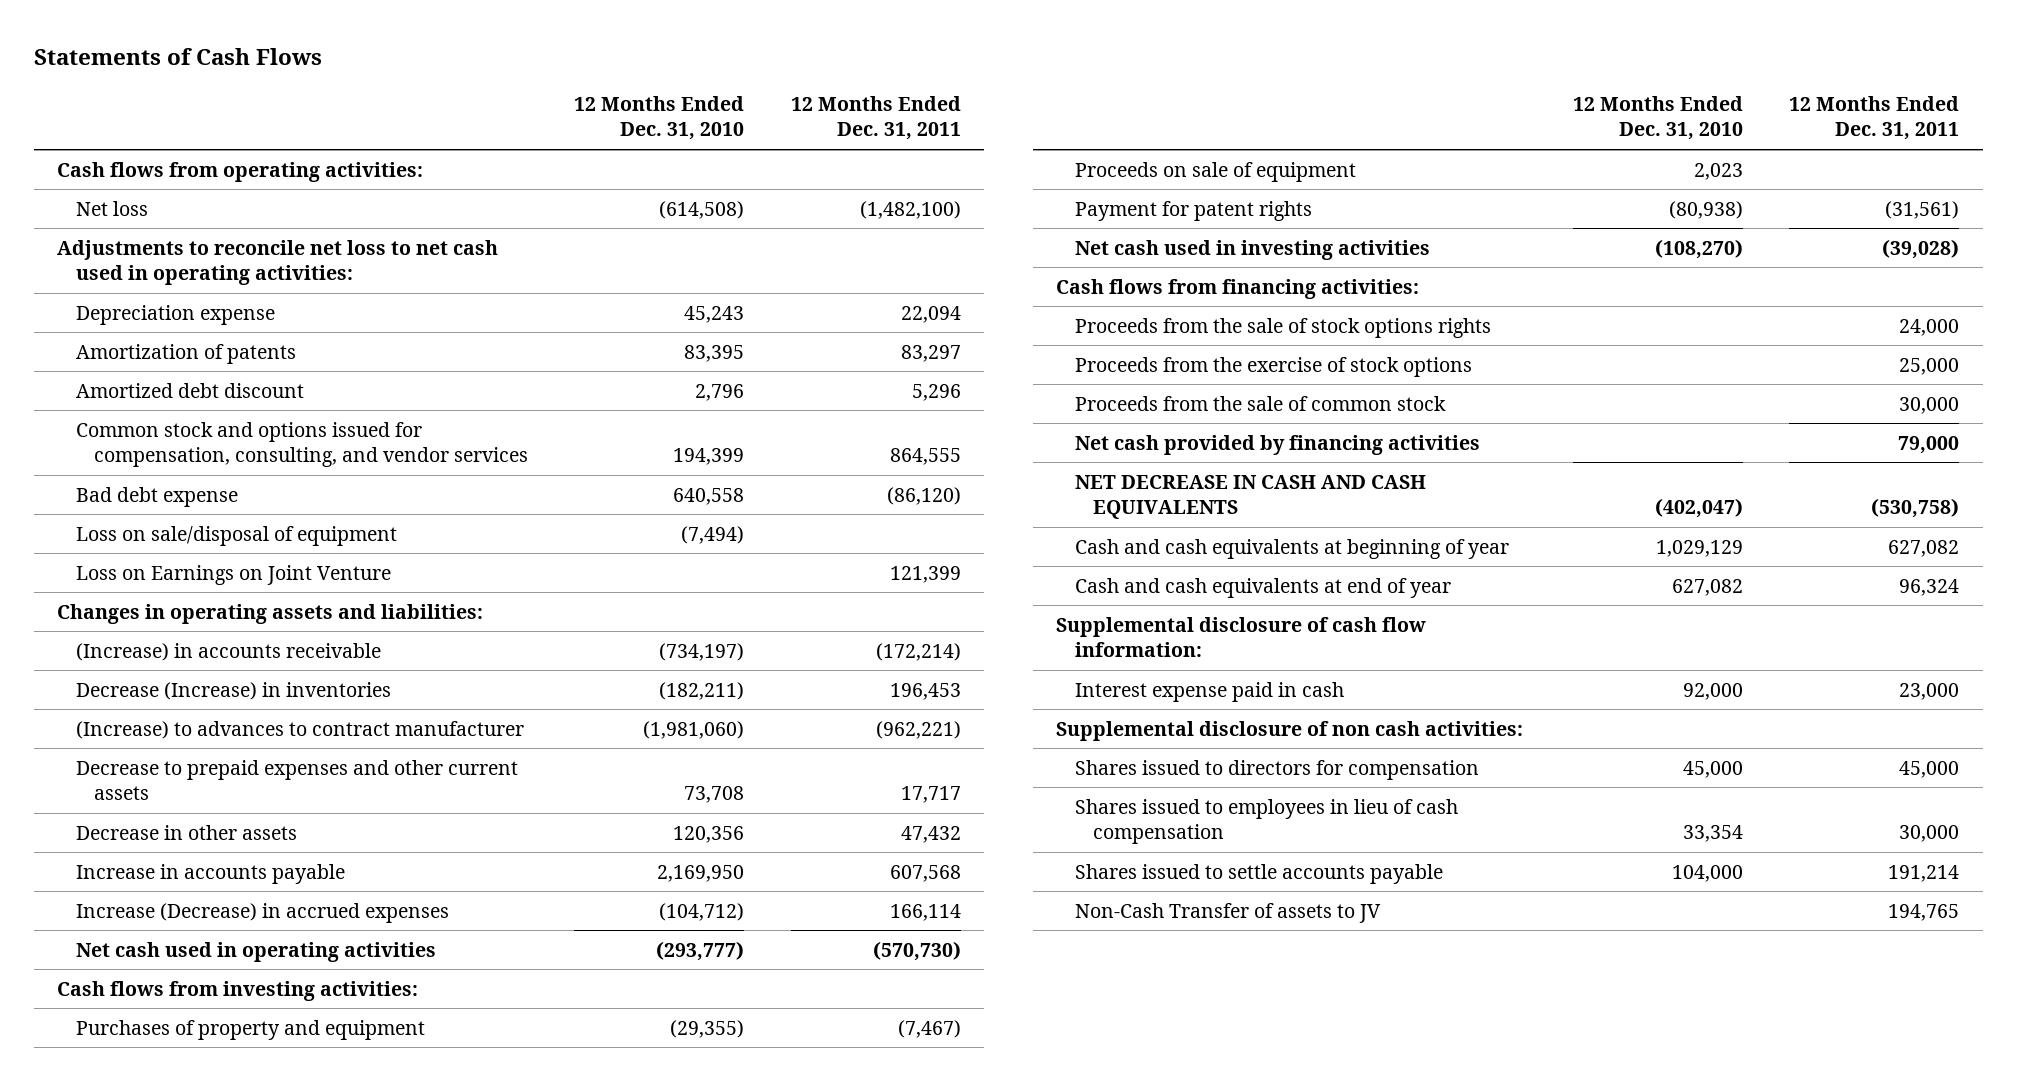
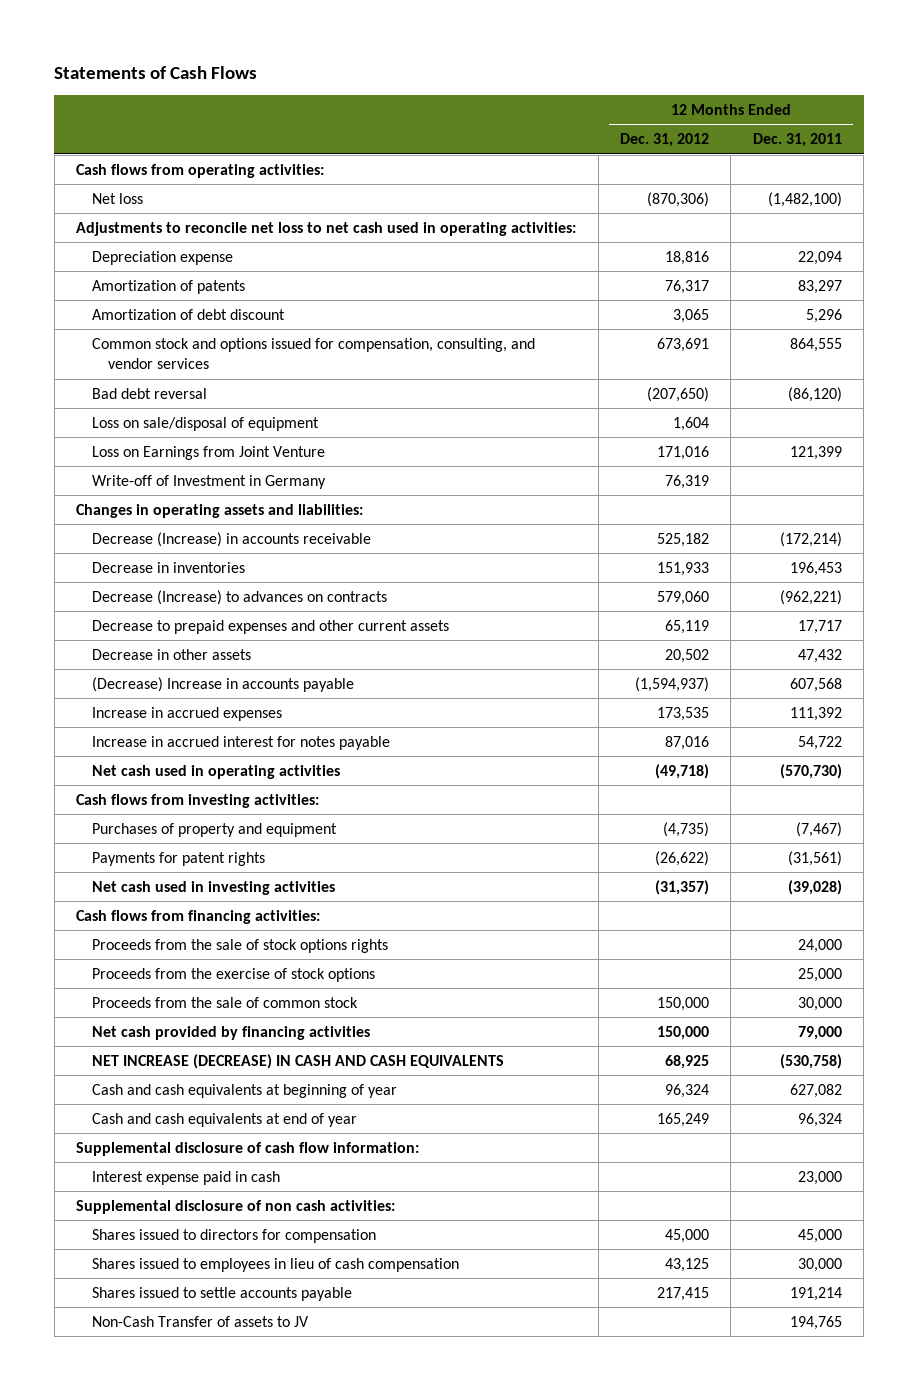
[574,96,745,141] 12 Months Ended Dec. 31, 2010 -> none
none -> [619,133,709,148] Dec. 31, 2012
[75,382,304,398] Amortized debt discount -> [91,308,285,320] Amortization of debt discount
[75,486,238,507] Bad debt expense -> [91,387,207,399] Bad debt reversal
[75,564,391,585] Loss on Earnings on Joint Venture -> [91,445,325,460] Loss on Earnings from Joint Venture
none -> [91,474,326,489] Write-off of Investment in Germany
[75,642,381,661] (Increase) in accounts receivable -> [91,531,371,547] Decrease (Increase) in accounts receivable
[75,681,391,700] Decrease (Increase) in inventories -> [91,561,245,573] Decrease in inventories
[75,720,524,739] (Increase) to advances to contract manufacturer -> [91,589,387,605] Decrease (Increase) to advances on contracts
[75,863,345,884] Increase in accounts payable -> [91,676,354,692] (Decrease) Increase in accounts payable
[75,902,449,923] Increase (Decrease) in accrued expenses -> [91,706,282,721] Increase in accrued expenses
[889,903,961,921] 166,114 -> [789,706,842,721] 111,392
none -> [91,735,390,750] Increase in accrued interest for notes payable
[1074,161,1356,182] Proceeds on sale of equipment -> none
[1074,200,1312,221] Payment for patent rights -> [91,851,265,866] Payments for patent rights
[1074,474,1426,519] NET DECREASE IN CASH AND CASH EQUIVALENTS -> [91,1053,504,1069] NET INCREASE (DECREASE) IN CASH AND CASH EQUIVALENTS

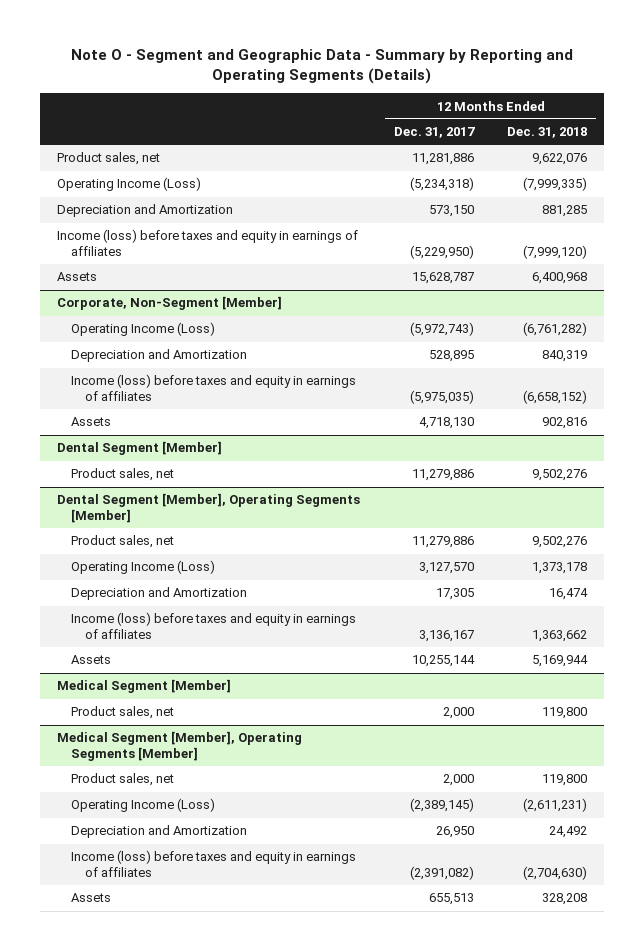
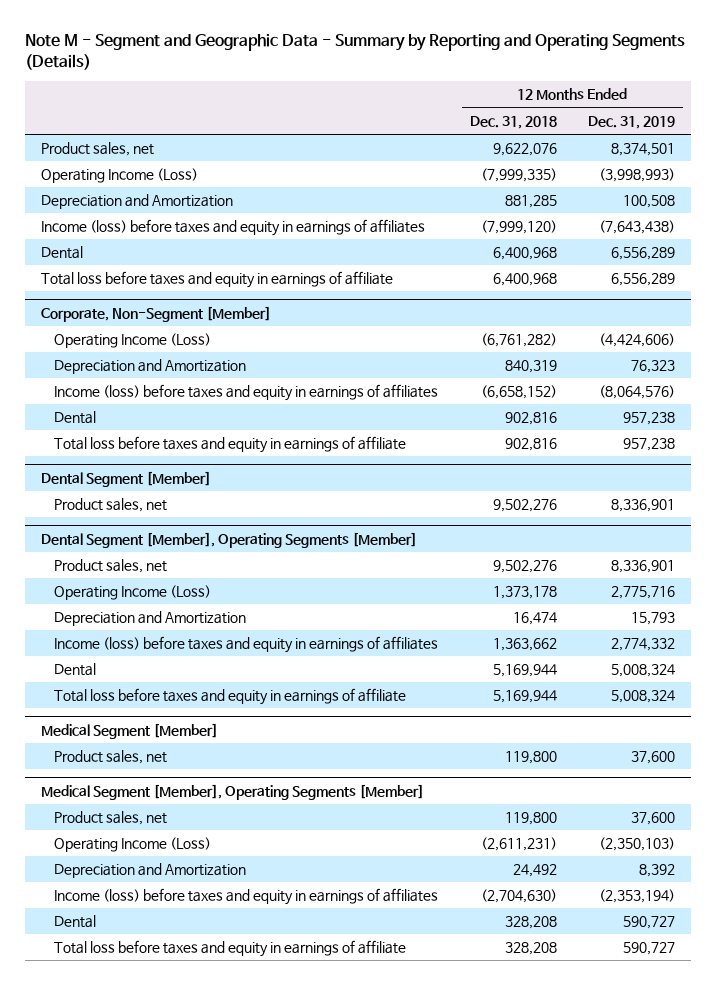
[71,49,574,85] Note O - Segment and Geographic Data - Summary by Reporting and Operating Segments (Details) -> [24,34,685,71] Note M - Segment and Geographic Data - Summary by Reporting and Operating Segments (Details)
[393,127,475,139] Dec. 31, 2017 -> none
none -> [588,115,676,129] Dec. 31, 2019
[56,272,97,282] Assets -> [40,246,83,260] Dental
none -> [40,271,393,289] Total loss before taxes and equity in earnings of affiliate
[70,417,111,427] Assets -> [53,411,96,425] Dental
none -> [53,436,406,454] Total loss before taxes and equity in earnings of affiliate
[70,655,111,665] Assets -> [53,663,96,677] Dental
none -> [53,688,406,706] Total loss before taxes and equity in earnings of affiliate
[70,893,111,903] Assets -> [53,915,96,929] Dental
none -> [53,940,406,958] Total loss before taxes and equity in earnings of affiliate

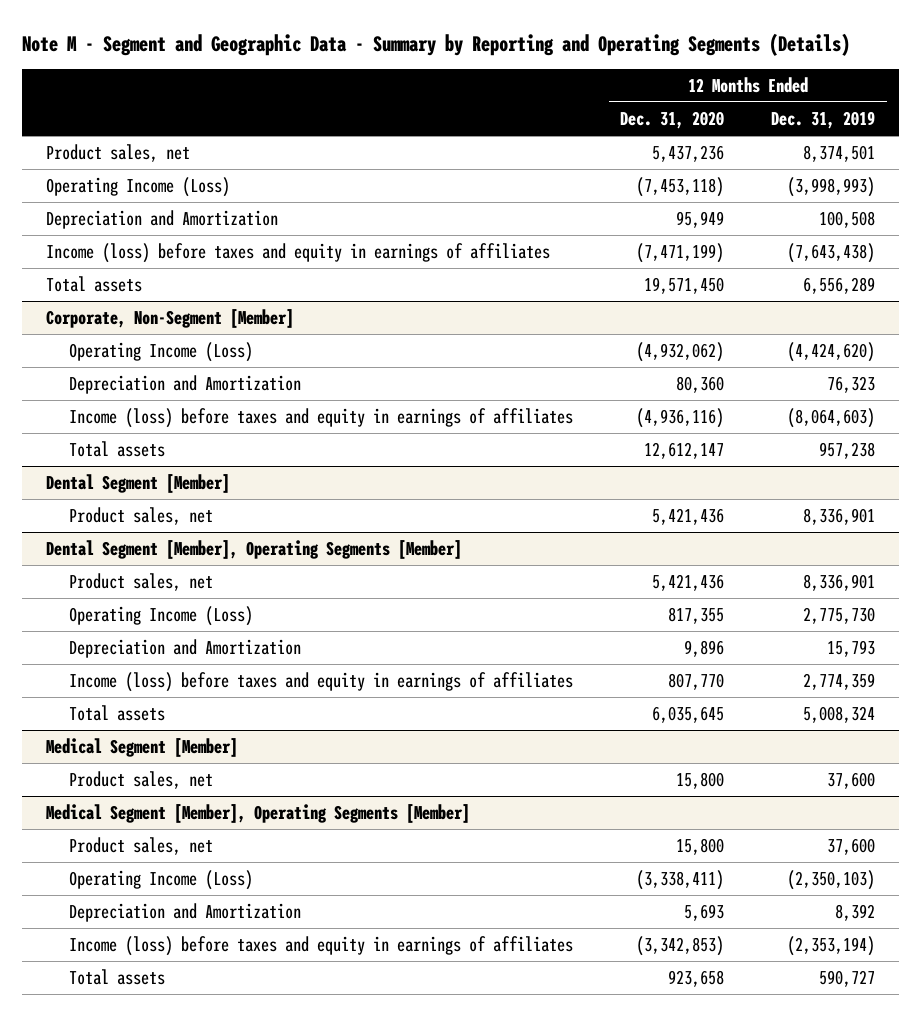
[469,115,557,129] Dec. 31, 2018 -> none
none -> [620,110,725,129] Dec. 31, 2020
[40,271,393,289] Total loss before taxes and equity in earnings of affiliate -> none
[40,246,83,260] Dental -> [45,275,142,292] Total assets
[599,333,676,348] (4,424,606) -> [787,341,876,362] (4,424,620)
[53,436,406,454] Total loss before taxes and equity in earnings of affiliate -> none
[599,385,676,400] (8,064,576) -> [787,407,876,428] (8,064,603)
[53,411,96,425] Dental -> [69,440,166,457] Total assets
[611,586,676,600] 2,775,716 -> [803,606,876,624] 2,775,730
[53,688,406,706] Total loss before taxes and equity in earnings of affiliate -> none
[611,638,676,652] 2,774,332 -> [803,672,876,690] 2,774,359
[53,663,96,677] Dental -> [69,704,166,721] Total assets
[53,940,406,958] Total loss before taxes and equity in earnings of affiliate -> none
[53,915,96,929] Dental -> [69,968,166,985] Total assets

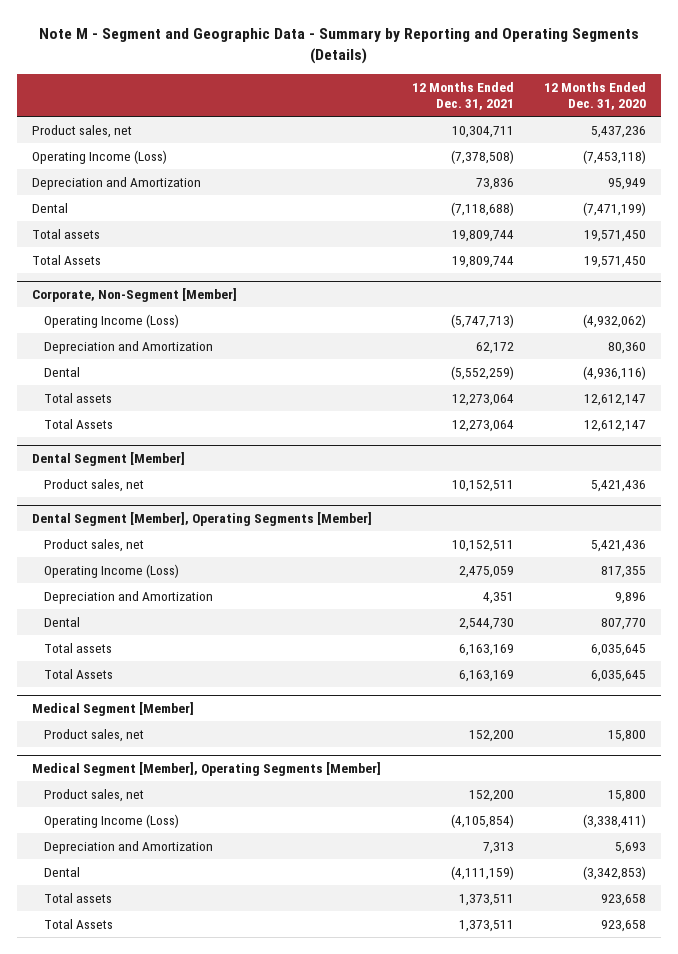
[771,110,876,129] Dec. 31, 2019 -> none
none -> [411,81,514,110] 12 Months Ended Dec. 31, 2021
[45,242,550,263] Income (loss) before taxes and equity in earnings of affiliates -> [32,203,69,214] Dental
none -> [32,255,102,266] Total Assets
[69,407,574,428] Income (loss) before taxes and equity in earnings of affiliates -> [44,367,81,378] Dental
none -> [44,419,114,430] Total Assets
[69,671,574,692] Income (loss) before taxes and equity in earnings of affiliates -> [44,617,81,628] Dental
none -> [44,669,114,680] Total Assets
[69,935,574,956] Income (loss) before taxes and equity in earnings of affiliates -> [44,867,81,878] Dental
none -> [44,919,114,930] Total Assets

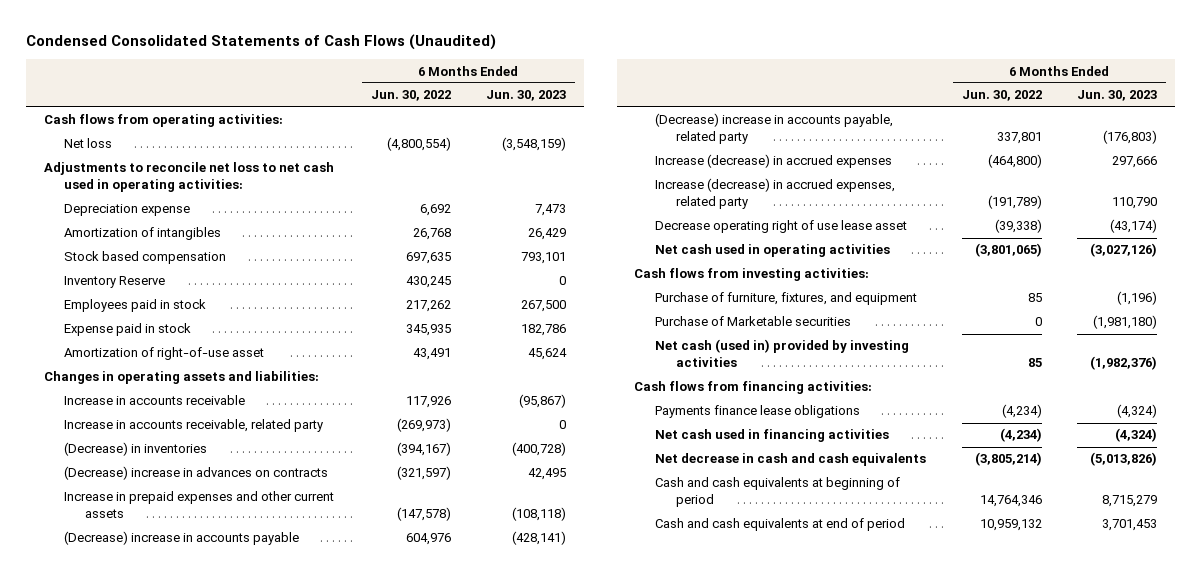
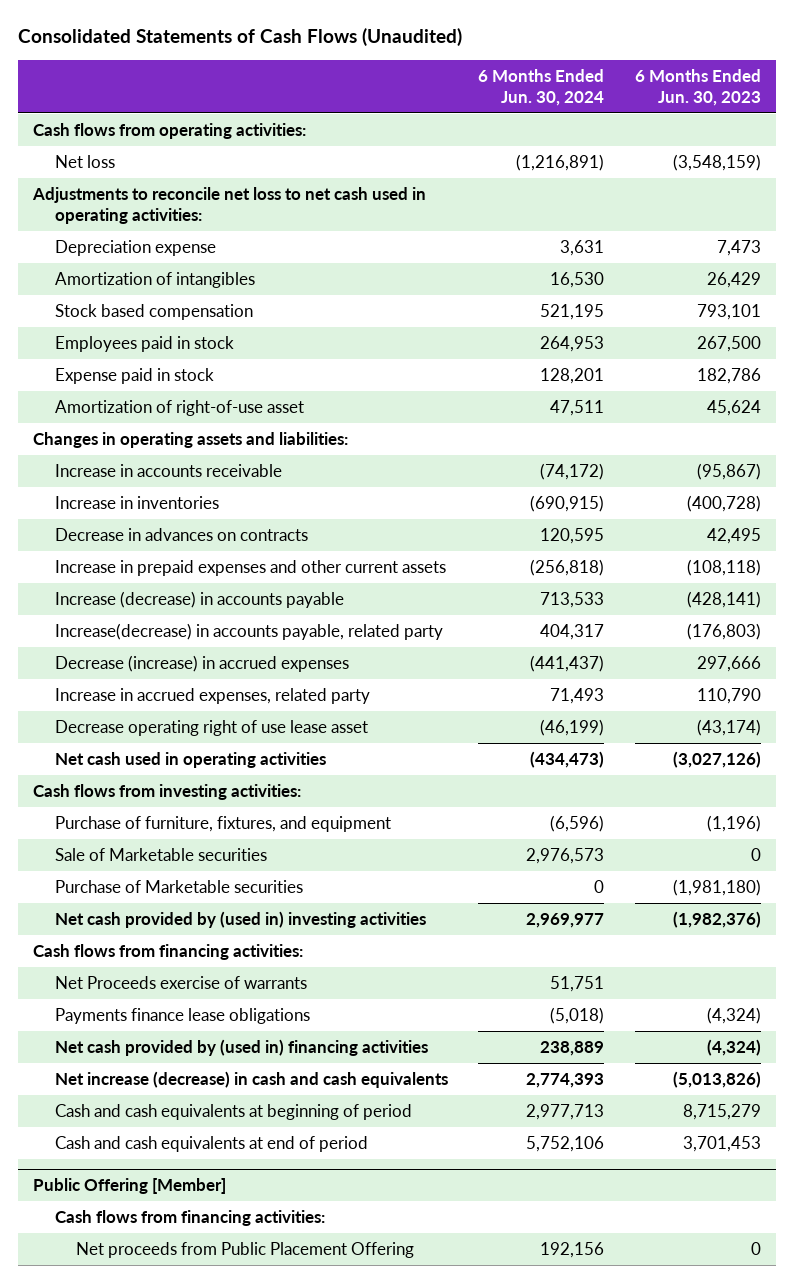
[25,34,496,51] Condensed Consolidated Statements of Cash Flows (Unaudited) -> [17,28,462,47] Consolidated Statements of Cash Flows (Unaudited)
[370,90,451,102] Jun. 30, 2022 -> none
none -> [478,68,605,106] 6 Months Ended Jun. 30, 2024
[64,276,166,289] Inventory Reserve -> none
[64,419,324,433] Increase in accounts receivable, related party -> none
[64,442,208,457] (Decrease) in inventories -> [54,495,219,509] Increase in inventories
[64,466,329,481] (Decrease) increase in advances on contracts -> [54,527,308,541] Decrease in advances on contracts
[64,531,300,546] (Decrease) increase in accounts payable -> [54,590,344,608] Increase (decrease) in accounts payable
[655,113,894,145] (Decrease) increase in accounts payable, related party -> [54,622,443,640] Increase(decrease) in accounts payable, related party
[655,154,893,169] Increase (decrease) in accrued expenses -> [54,654,349,672] Decrease (increase) in accrued expenses
[655,178,896,210] Increase (decrease) in accrued expenses, related party -> [54,687,370,704] Increase in accrued expenses, related party
none -> [54,847,267,861] Sale of Marketable securities
[655,339,910,368] Net cash (used in) provided by investing activities -> [54,910,426,928] Net cash provided by (used in) investing activities
none -> [54,975,307,989] Net Proceeds exercise of warrants
[655,429,890,443] Net cash used in financing activities -> [54,1038,428,1056] Net cash provided by (used in) financing activities
[655,453,927,467] Net decrease in cash and cash equivalents -> [54,1070,448,1088] Net increase (decrease) in cash and cash equivalents
none -> [33,1178,227,1195] Public Offering [Member]
none -> [54,1209,325,1226] Cash flows from financing activities:
none -> [76,1241,415,1258] Net proceeds from Public Placement Offering

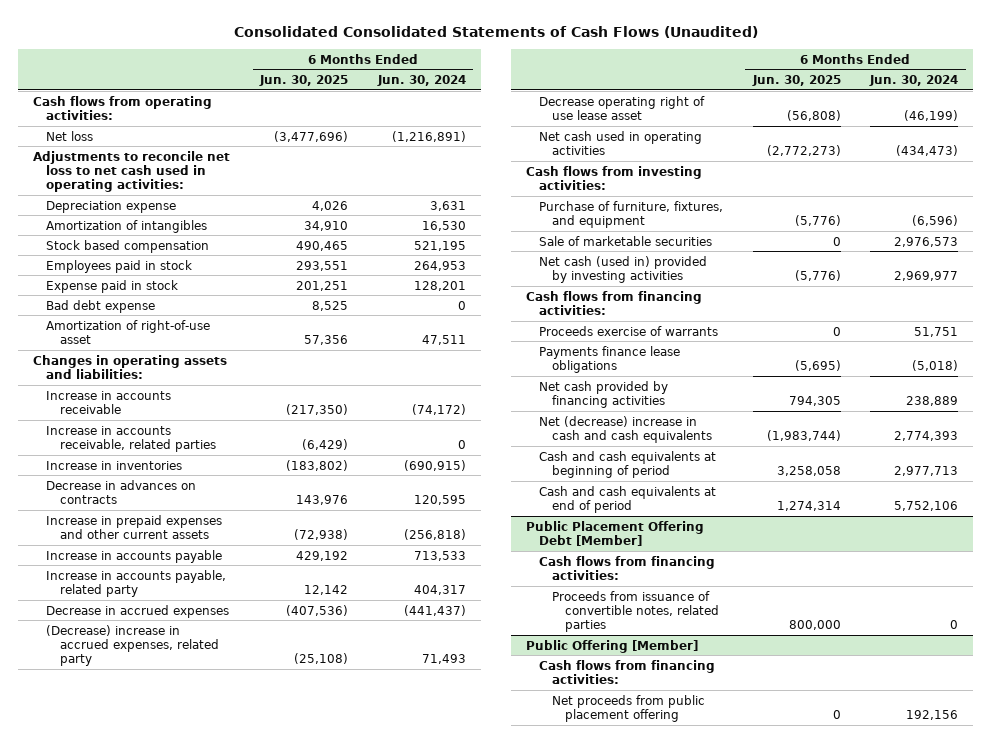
[17,28,462,47] Consolidated Statements of Cash Flows (Unaudited) -> [233,25,758,38] Consolidated Consolidated Statements of Cash Flows (Unaudited)
[634,68,761,106] 6 Months Ended Jun. 30, 2023 -> none
none -> [259,75,349,87] Jun. 30, 2025
none -> [46,299,156,313] Bad debt expense
none -> [46,425,216,452] Increase in accounts receivable, related parties
[54,590,344,608] Increase (decrease) in accounts payable -> [46,549,223,563] Increase in accounts payable
[54,622,443,640] Increase(decrease) in accounts payable, related party -> [46,569,227,597] Increase in accounts payable, related party
[54,654,349,672] Decrease (increase) in accrued expenses -> [46,604,230,618] Decrease in accrued expenses
[54,687,370,704] Increase in accrued expenses, related party -> [46,624,219,666] (Decrease) increase in accrued expenses, related party
[54,879,303,893] Purchase of Marketable securities -> none
[54,847,267,861] Sale of Marketable securities -> [538,235,712,246] Sale of marketable securities
[54,910,426,928] Net cash provided by (used in) investing activities -> [538,255,707,283] Net cash (used in) provided by investing activities
[54,975,307,989] Net Proceeds exercise of warrants -> [538,325,718,336] Proceeds exercise of warrants
[54,1038,428,1056] Net cash provided by (used in) financing activities -> [538,380,668,408] Net cash provided by financing activities
[54,1070,448,1088] Net increase (decrease) in cash and cash equivalents -> [538,415,713,443] Net (decrease) increase in cash and cash equivalents
none -> [525,520,704,546] Public Placement Offering Debt [Member]
none -> [538,555,715,580] Cash flows from financing activities:
none -> [552,590,720,632] Proceeds from issuance of convertible notes, related parties
[76,1241,415,1258] Net proceeds from Public Placement Offering -> [552,694,706,722] Net proceeds from public placement offering

